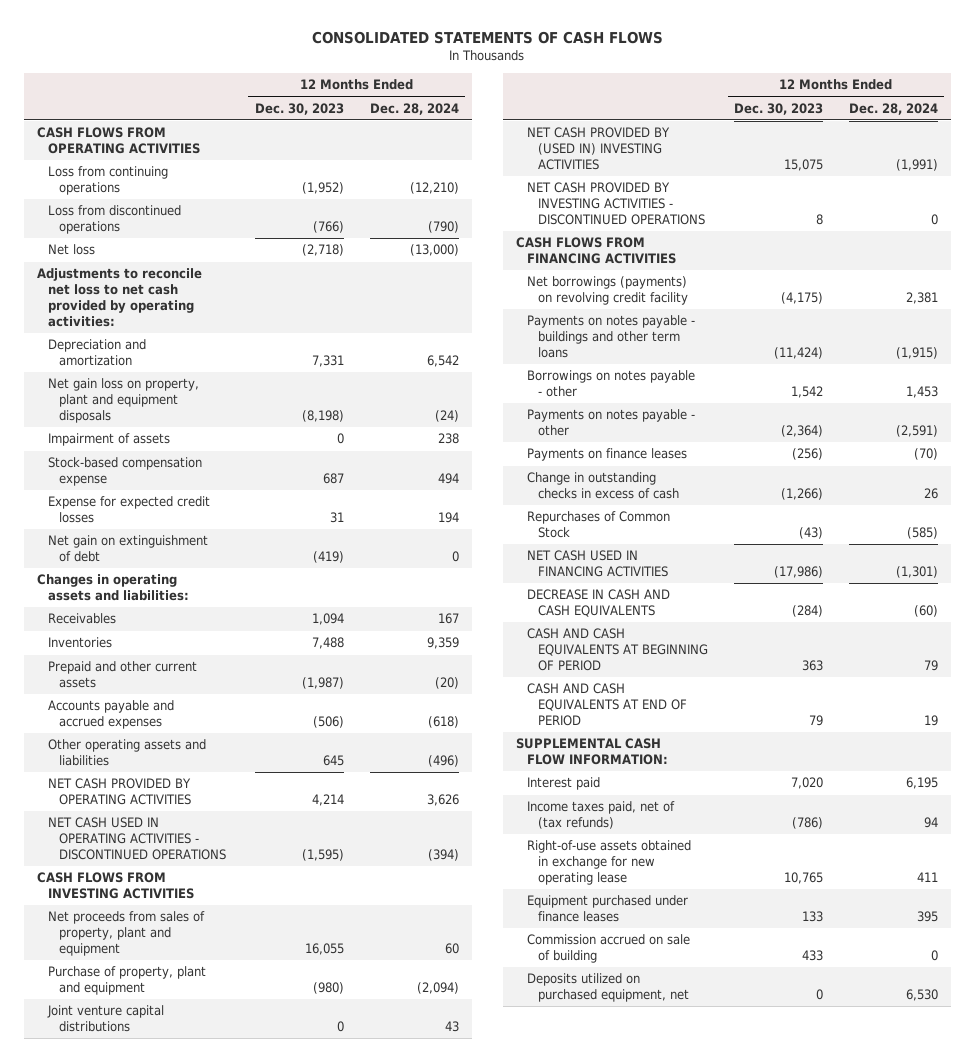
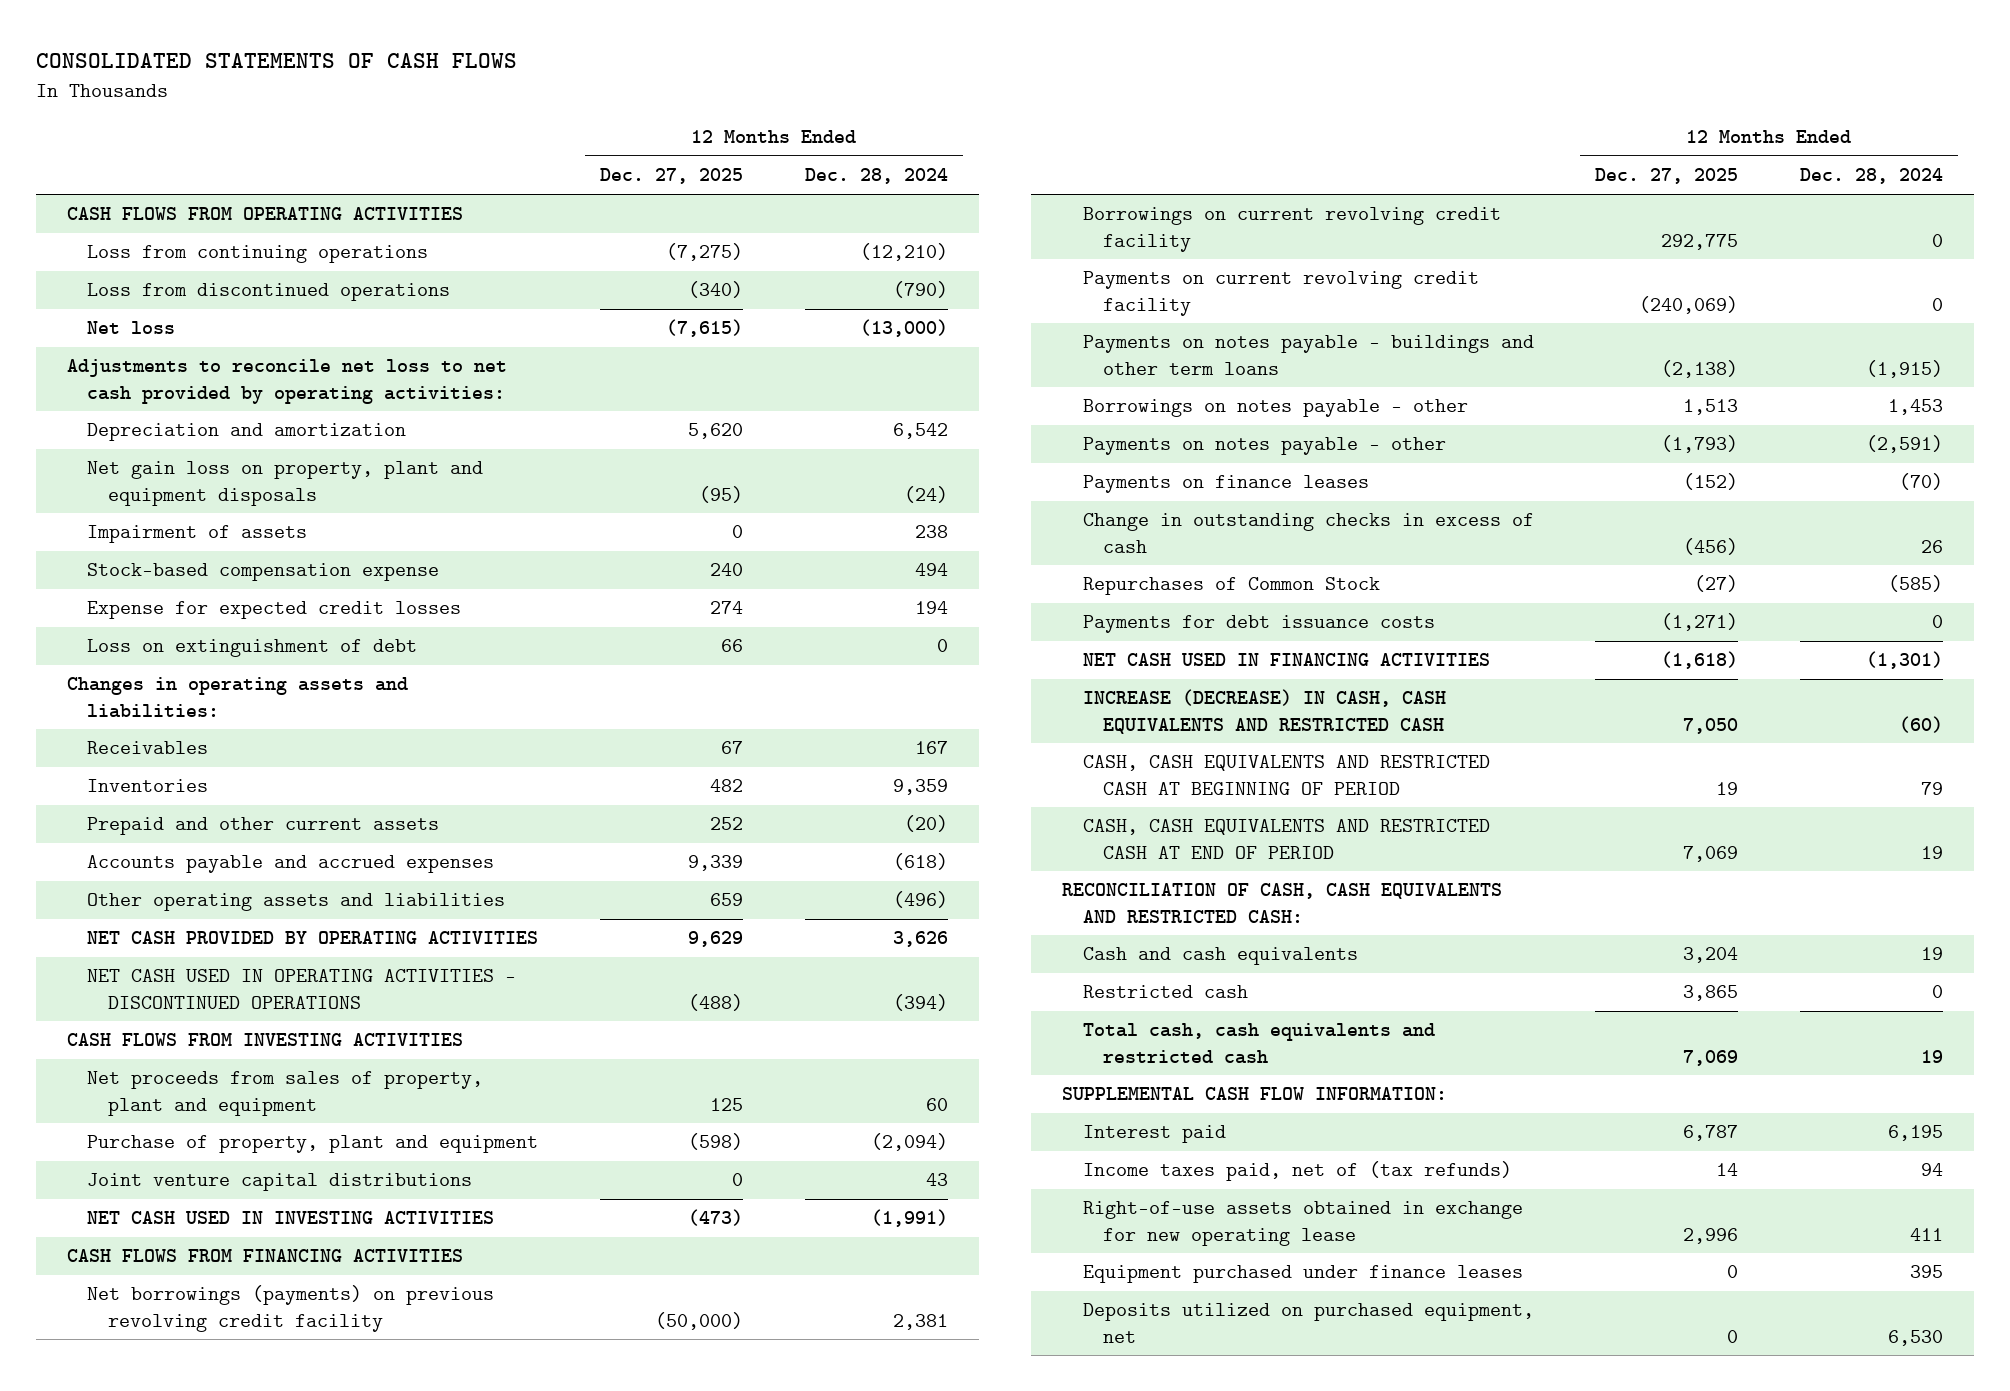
[254,102,344,115] Dec. 30, 2023 -> none
none -> [600,168,744,185] Dec. 27, 2025
[47,535,208,563] Net gain on extinguishment of debt -> [87,639,418,658] Loss on extinguishment of debt
[526,182,706,226] NET CASH PROVIDED BY INVESTING ACTIVITIES - DISCONTINUED OPERATIONS -> none
[526,127,670,171] NET CASH PROVIDED BY (USED IN) INVESTING ACTIVITIES -> [87,1211,495,1225] NET CASH USED IN INVESTING ACTIVITIES
[526,276,689,306] Net borrowings (payments) on revolving credit facility -> [87,1285,495,1332] Net borrowings (payments) on previous revolving credit facility
none -> [1082,207,1501,252] Borrowings on current revolving credit facility
none -> [1082,271,1479,316] Payments on current revolving credit facility
none -> [1082,615,1435,634] Payments for debt issuance costs
[526,589,670,618] DECREASE IN CASH AND CASH EQUIVALENTS -> [1082,689,1446,734] INCREASE (DECREASE) IN CASH, CASH EQUIVALENTS AND RESTRICTED CASH
[526,628,709,672] CASH AND CASH EQUIVALENTS AT BEGINNING OF PERIOD -> [1082,755,1490,795] CASH, CASH EQUIVALENTS AND RESTRICTED CASH AT BEGINNING OF PERIOD
[526,683,688,727] CASH AND CASH EQUIVALENTS AT END OF PERIOD -> [1082,819,1490,859] CASH, CASH EQUIVALENTS AND RESTRICTED CASH AT END OF PERIOD
none -> [1061,883,1502,923] RECONCILIATION OF CASH, CASH EQUIVALENTS AND RESTRICTED CASH:
none -> [1082,947,1358,966] Cash and cash equivalents
none -> [1082,985,1248,999] Restricted cash
none -> [1082,1023,1435,1064] Total cash, cash equivalents and restricted cash
[526,934,690,964] Commission accrued on sale of building -> none

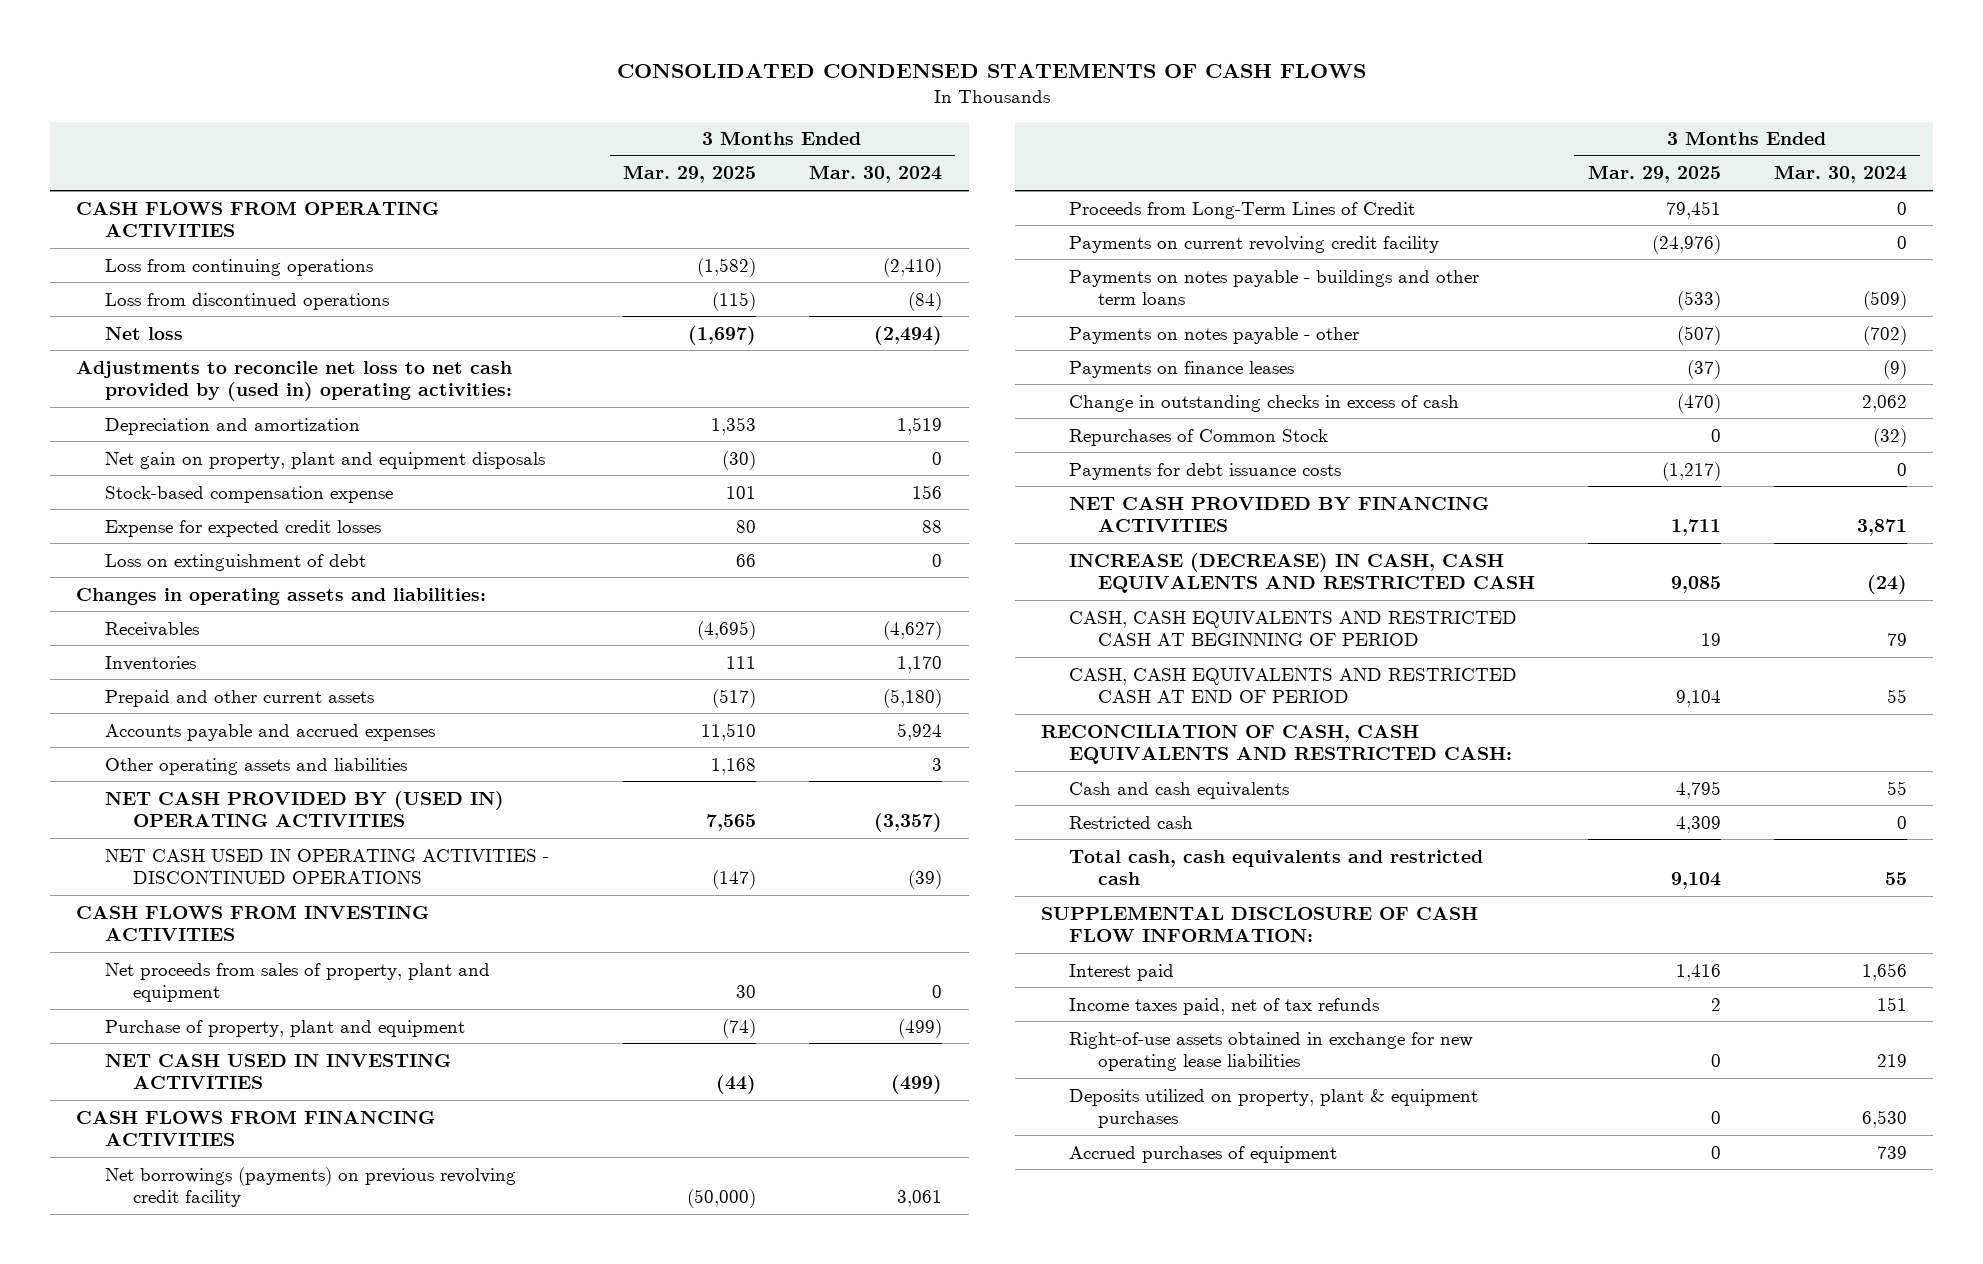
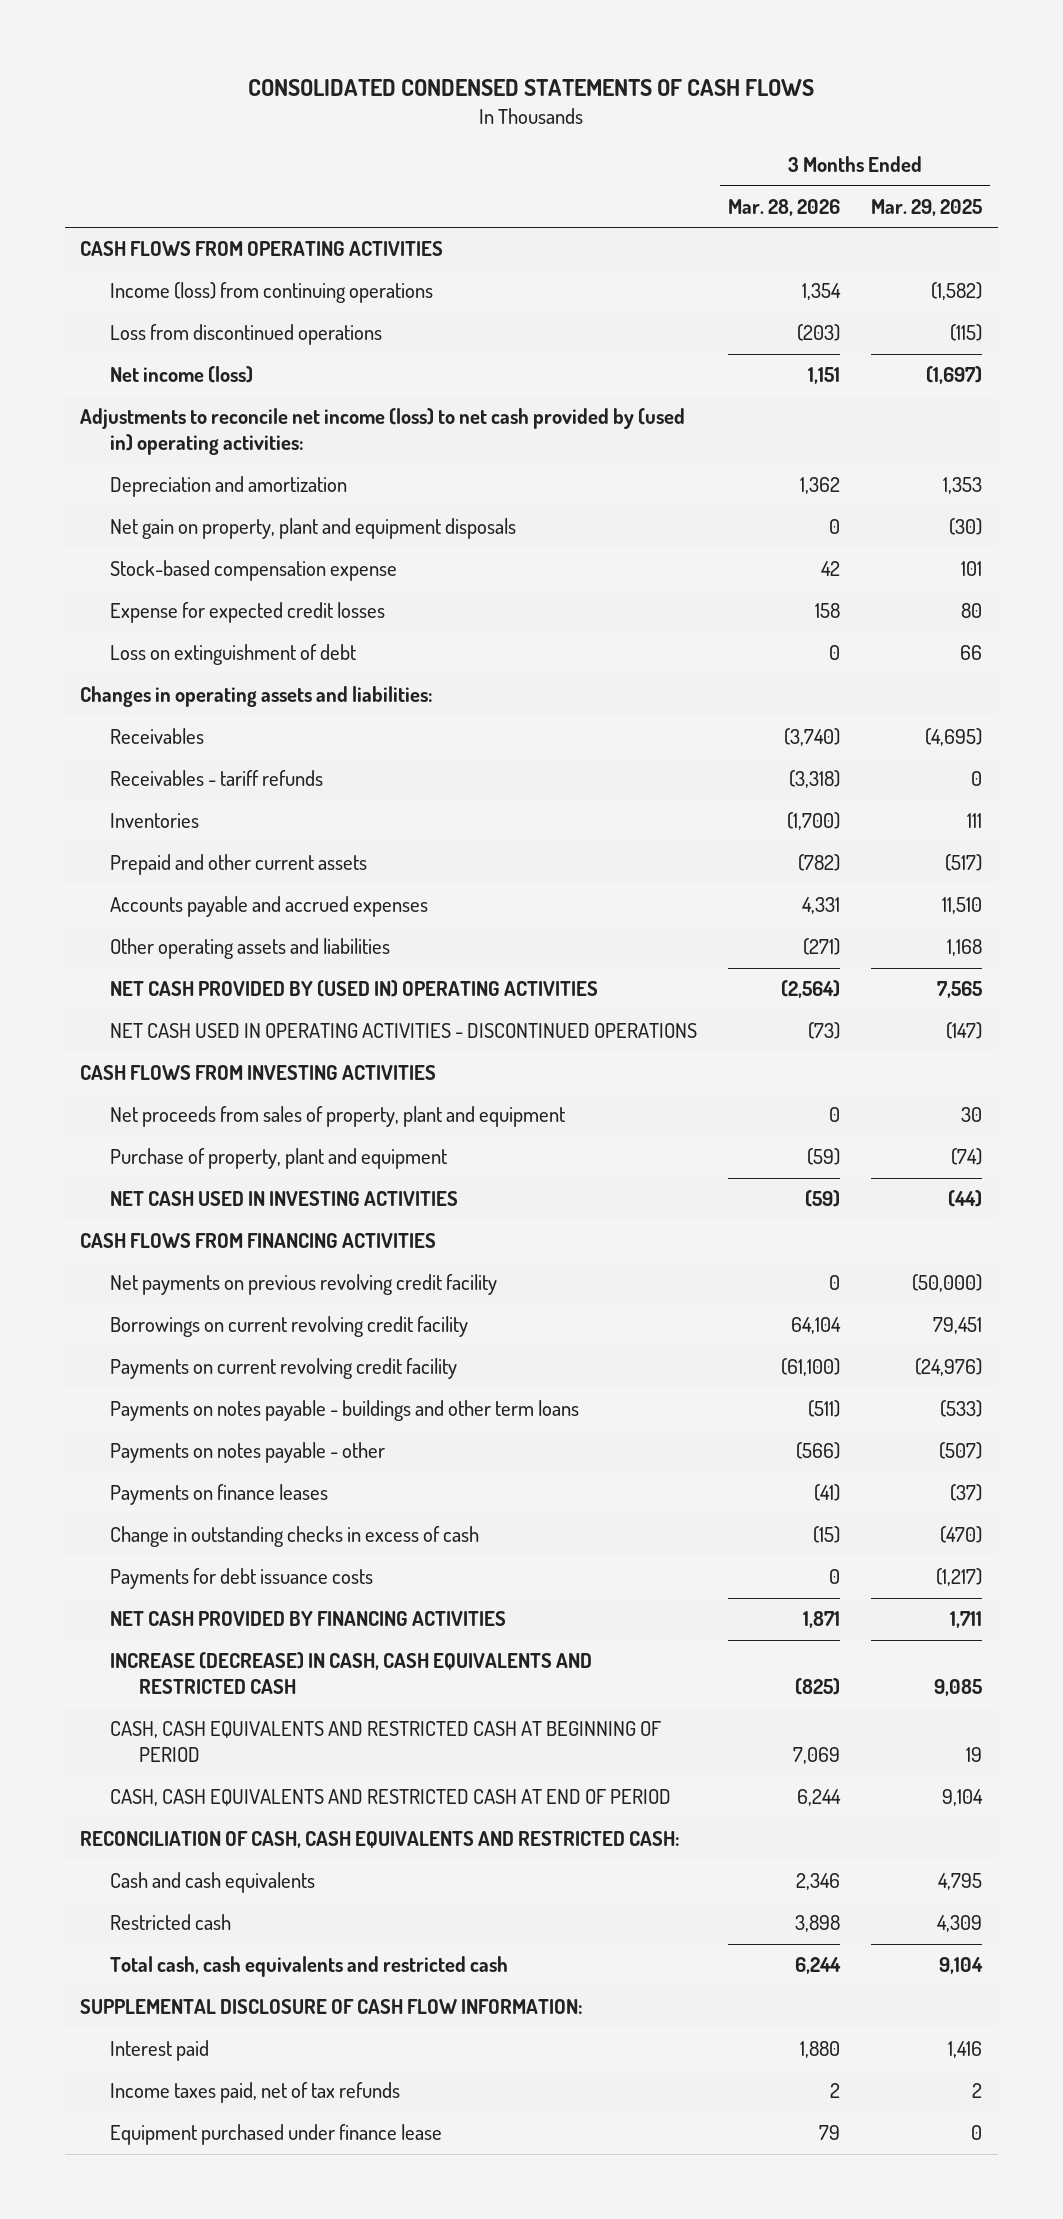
[808,165,942,184] Mar. 30, 2024 -> none
none -> [728,198,841,216] Mar. 28, 2026
[104,258,373,276] Loss from continuing operations -> [109,282,433,304] Income (loss) from continuing operations
[104,326,183,340] Net loss -> [109,366,253,384] Net income (loss)
[76,360,513,402] Adjustments to reconcile net loss to net cash provided by (used in) operating activities: -> [80,408,686,456] Adjustments to reconcile net income (loss) to net cash provided by (used in) operating activities:
none -> [109,770,323,787] Receivables - tariff refunds
[104,1166,516,1208] Net borrowings (payments) on previous revolving credit facility -> [109,1274,497,1296] Net payments on previous revolving credit facility
[1069,201,1416,219] Proceeds from Long-Term Lines of Credit -> [109,1316,468,1338] Borrowings on current revolving credit facility
[1069,428,1329,446] Repurchases of Common Stock -> none
[1069,1031,1474,1072] Right-of-use assets obtained in exchange for new operating lease liabilities -> none
[1069,1088,1479,1129] Deposits utilized on property, plant & equipment purchases -> none
[1069,1145,1338,1163] Accrued purchases of equipment -> none
none -> [109,2124,442,2146] Equipment purchased under finance lease

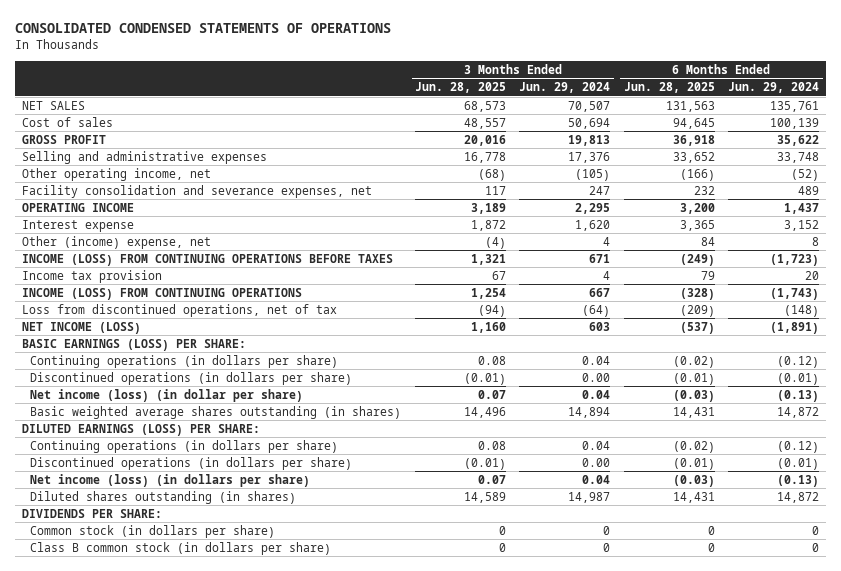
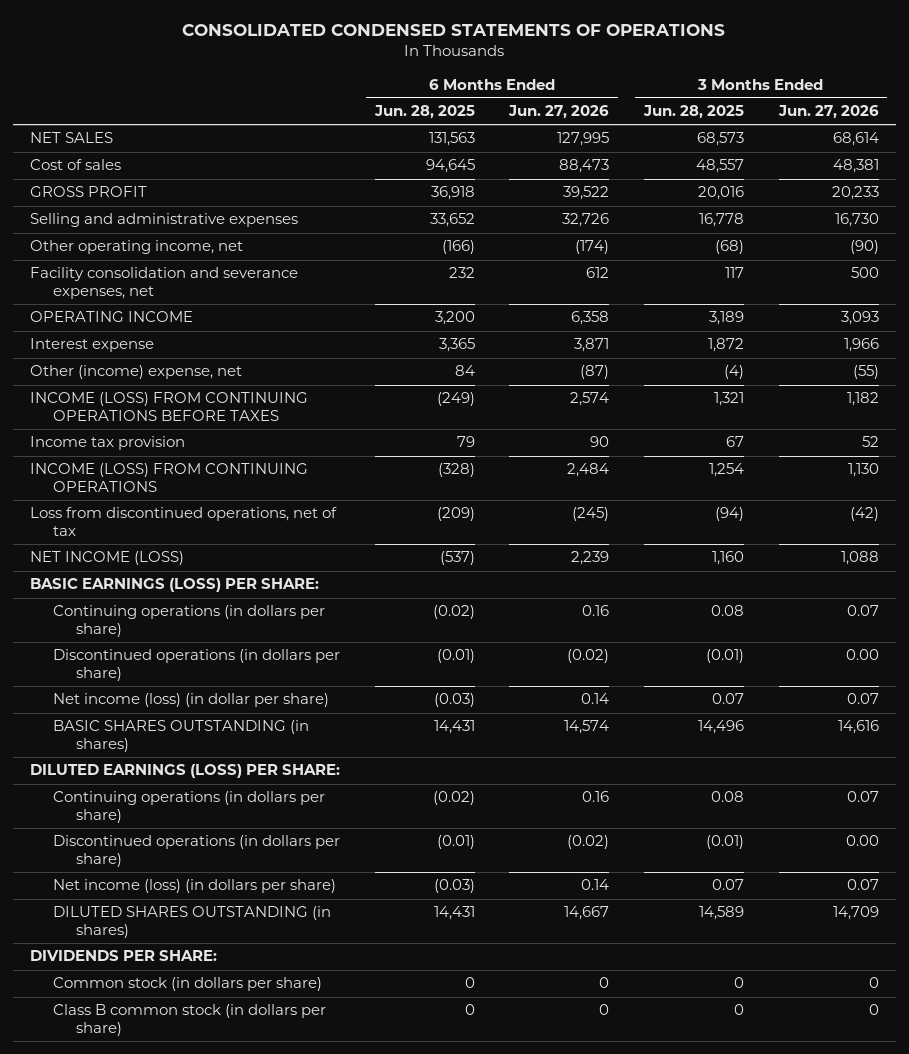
[519,82,611,94] Jun. 29, 2024 -> none
[728,82,820,94] Jun. 29, 2024 -> none
none -> [508,105,610,120] Jun. 27, 2026
none -> [777,105,879,120] Jun. 27, 2026
[30,405,402,419] Basic weighted average shares outstanding (in shares) -> [53,720,310,753] BASIC SHARES OUTSTANDING (in shares)
[30,490,297,504] Diluted shares outstanding (in shares) -> [53,906,332,939] DILUTED SHARES OUTSTANDING (in shares)

